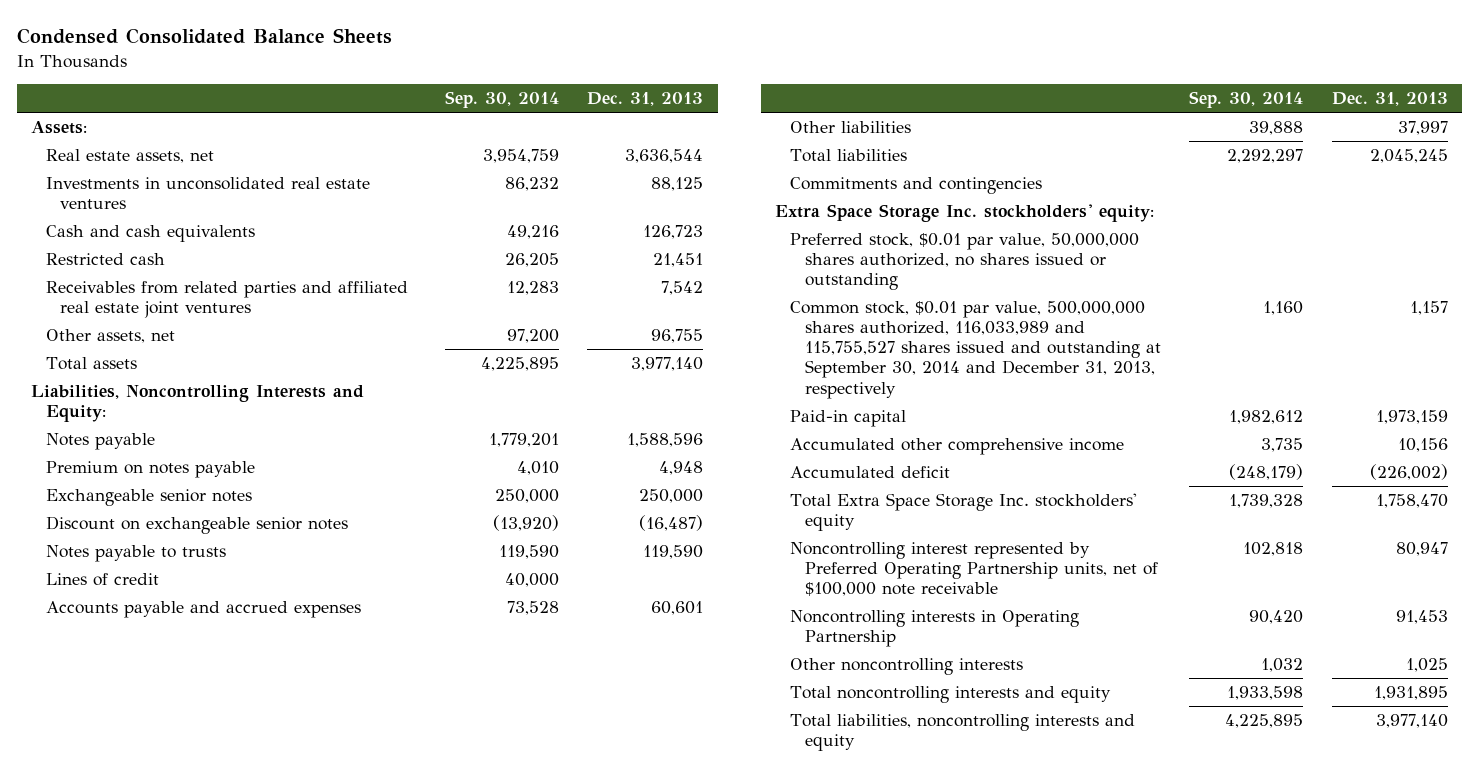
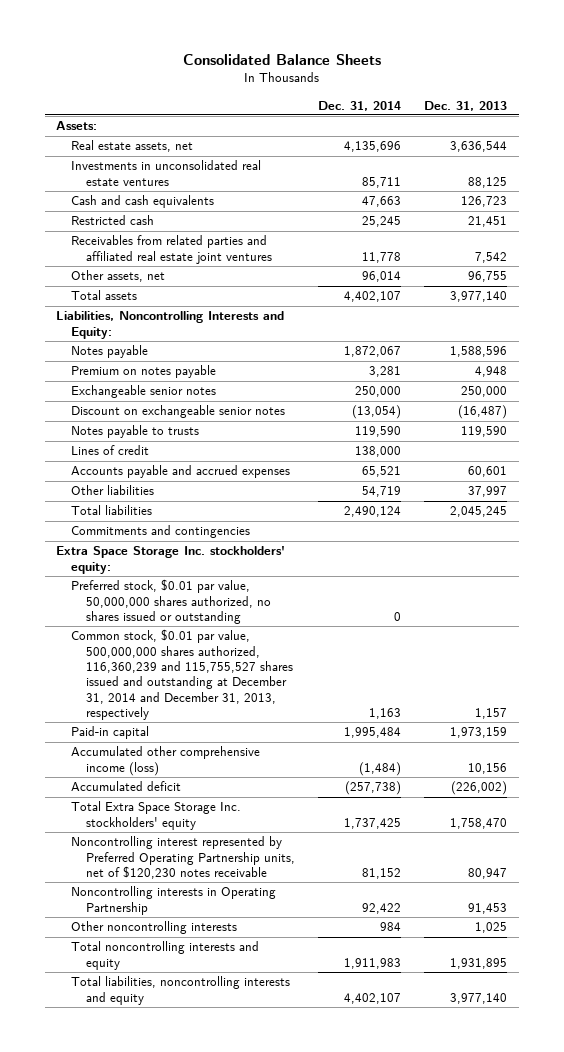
[16,28,392,45] Condensed Consolidated Balance Sheets -> [182,53,381,65] Consolidated Balance Sheets
[444,91,559,109] Sep. 30, 2014 -> none
none -> [318,100,402,111] Dec. 31, 2014
[789,301,1161,399] Common stock, $0.01 par value, 500,000,000 shares authorized, 116,033,989 and 115,755,527 shares issued and outstanding at September 30, 2014 and December 31, 2013, respectively -> [71,629,293,721] Common stock, $0.01 par value, 500,000,000 shares authorized, 116,360,239 and 115,755,527 shares issued and outstanding at December 31, 2014 and December 31, 2013, respectively
[789,438,1124,456] Accumulated other comprehensive income -> [71,746,261,776] Accumulated other comprehensive income (loss)
[789,542,1158,597] Noncontrolling interest represented by Preferred Operating Partnership units, net of $100,000 note receivable -> [71,836,295,880] Noncontrolling interest represented by Preferred Operating Partnership units, net of $120,230 notes receivable

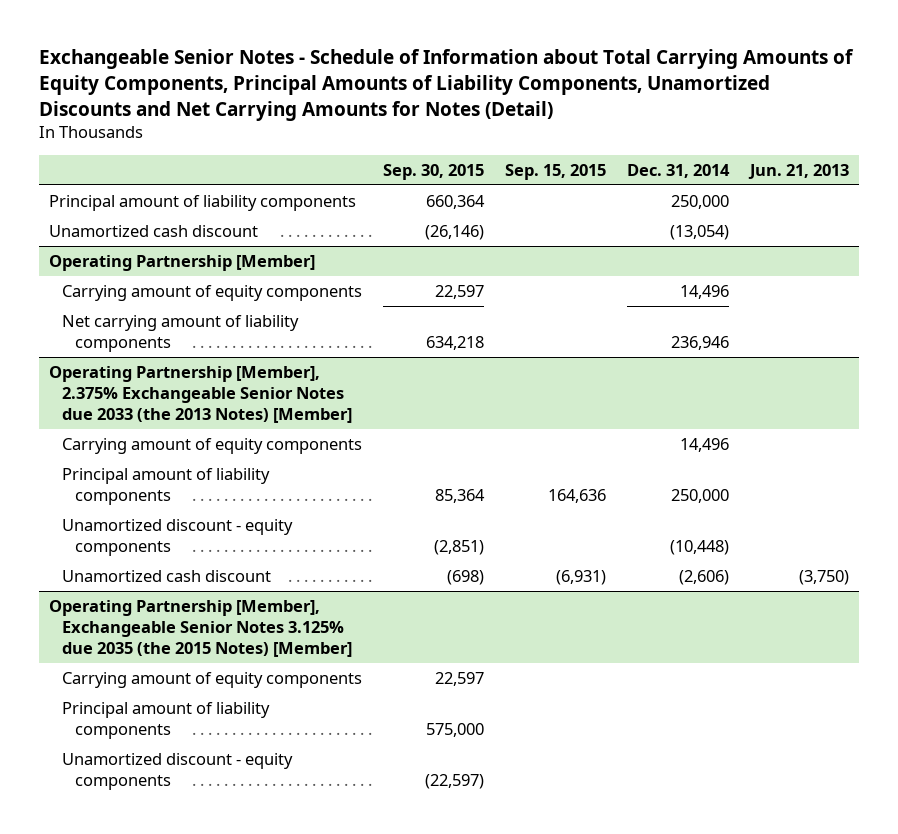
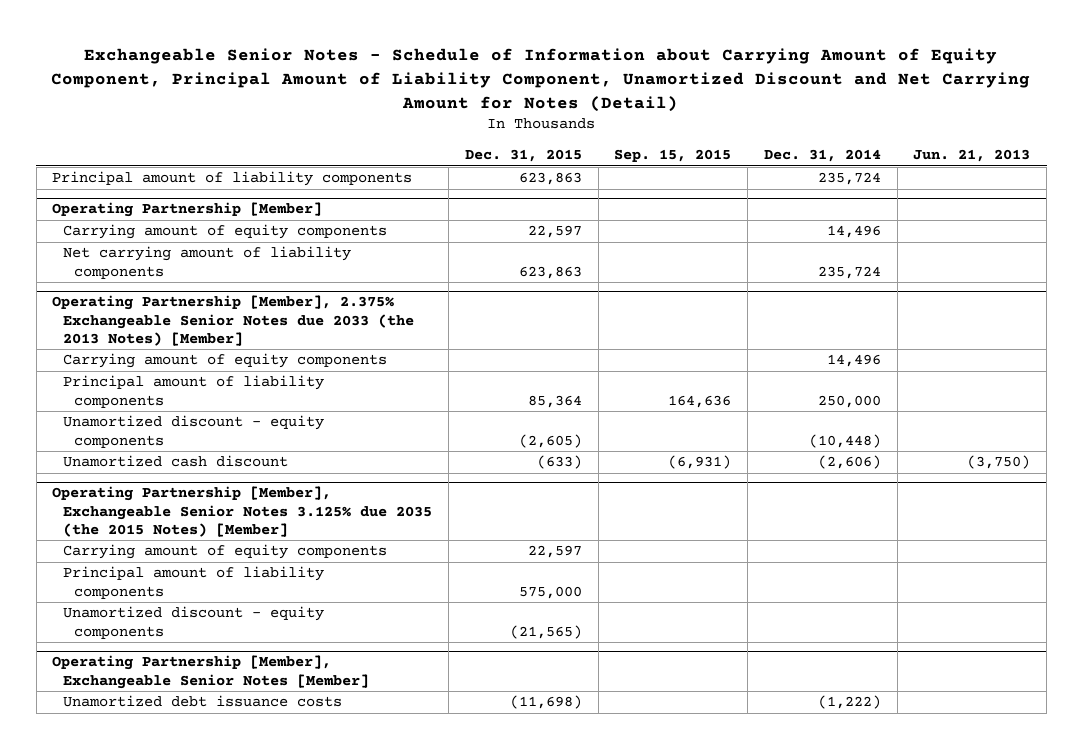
[38,49,854,121] Exchangeable Senior Notes - Schedule of Information about Total Carrying Amounts of Equity Components, Principal Amounts of Liability Components, Unamortized Discounts and Net Carrying Amounts for Notes (Detail) -> [51,47,1031,112] Exchangeable Senior Notes - Schedule of Information about Carrying Amount of Equity Component, Principal Amount of Liability Component, Unamortized Discount and Net Carrying Amount for Notes (Detail)
[382,163,484,180] Sep. 30, 2015 -> none
none -> [464,149,582,163] Dec. 31, 2015
[49,225,259,238] Unamortized cash discount -> none
[670,195,729,210] 250,000 -> [817,172,881,186] 235,724
[670,336,729,351] 236,946 -> [817,265,881,279] 235,724
none -> [52,655,370,689] Operating Partnership [Member], Exchangeable Senior Notes [Member]
none -> [63,695,343,708] Unamortized debt issuance costs

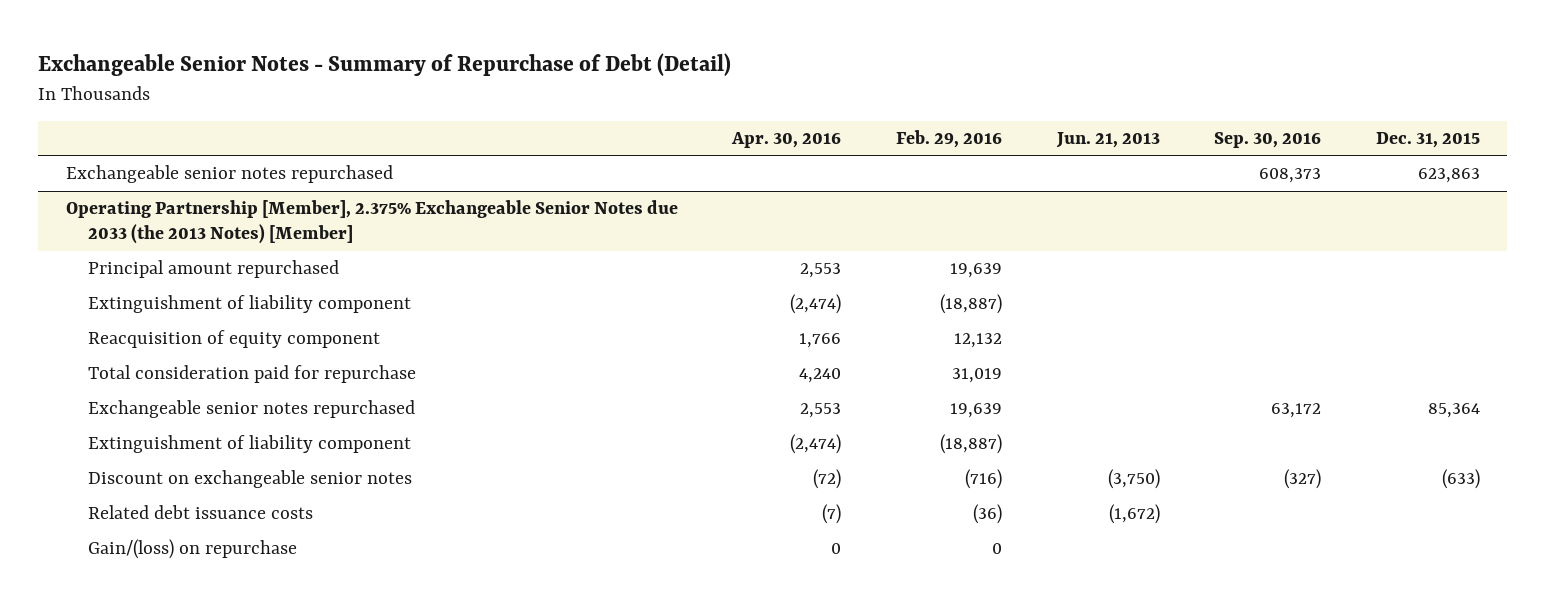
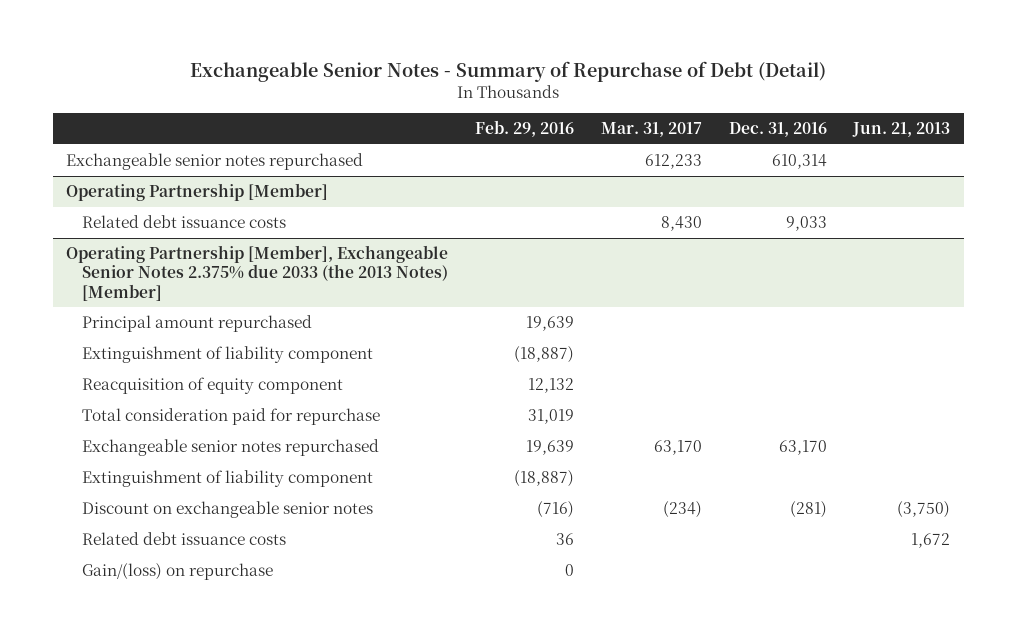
[731,132,842,149] Apr. 30, 2016 -> none
[1214,132,1322,149] Sep. 30, 2016 -> none
[1375,132,1480,149] Dec. 31, 2015 -> none
none -> [600,122,702,138] Mar. 31, 2017
none -> [728,122,827,138] Dec. 31, 2016
none -> [66,182,329,201] Operating Partnership [Member]
none -> [81,214,286,228] Related debt issuance costs
[65,200,678,245] Operating Partnership [Member], 2.375% Exchangeable Senior Notes due 2033 (the 2013 Notes) [Member] -> [66,244,449,301] Operating Partnership [Member], Exchangeable Senior Notes 2.375% due 2033 (the 2013 Notes) [Member]
[972,504,1002,525] (36) -> [556,532,575,545] 36
[1108,504,1160,525] (1,672) -> [911,532,951,548] 1,672

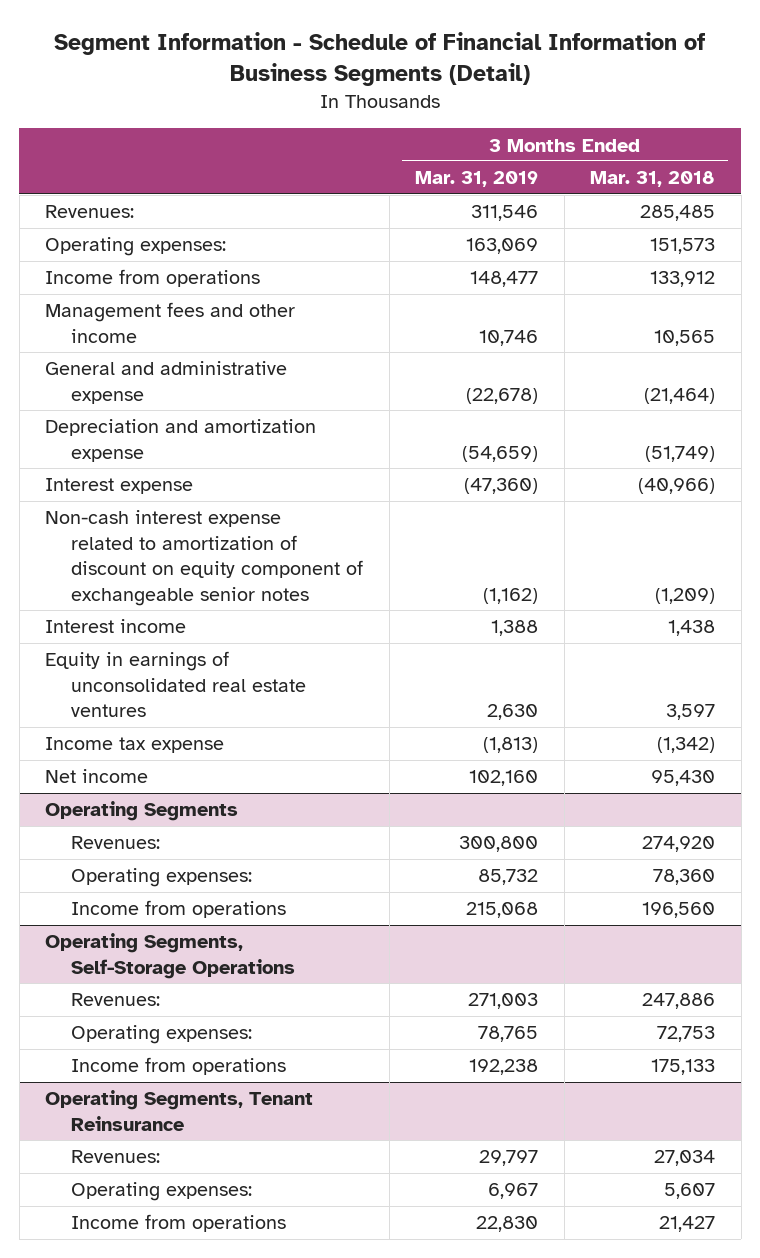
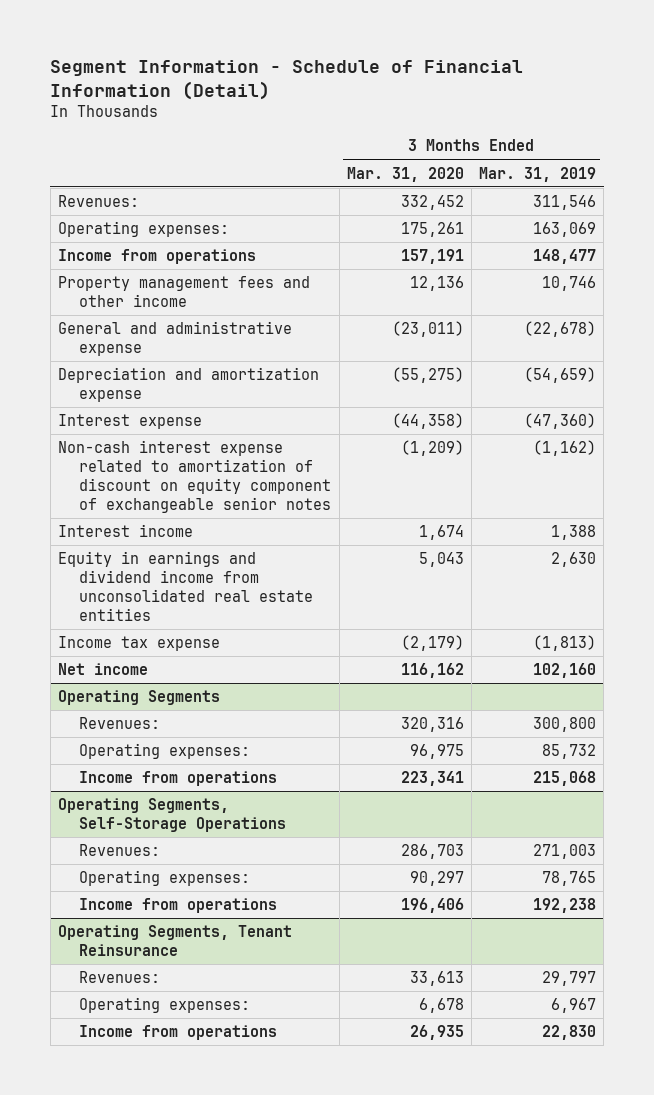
[54,32,706,87] Segment Information - Schedule of Financial Information of Business Segments (Detail) -> [50,60,524,100] Segment Information - Schedule of Financial Information (Detail)
[590,171,716,188] Mar. 31, 2018 -> none
none -> [346,166,464,182] Mar. 31, 2020
[45,302,296,343] Management fees and other income -> [57,276,310,307] Property management fees and other income
[45,651,307,718] Equity in earnings of unconsolidated real estate ventures -> [57,551,314,621] Equity in earnings and dividend income from unconsolidated real estate entities

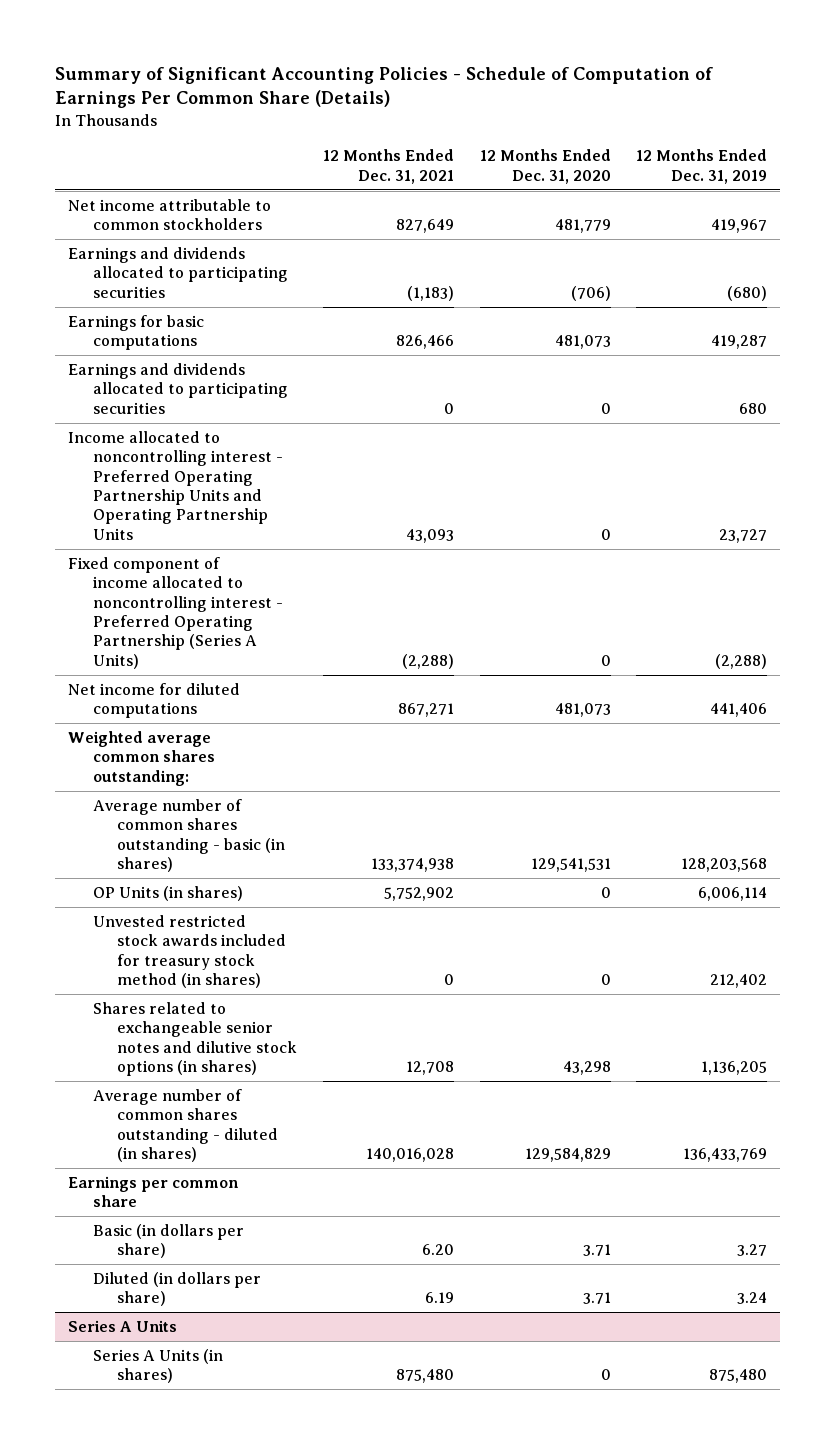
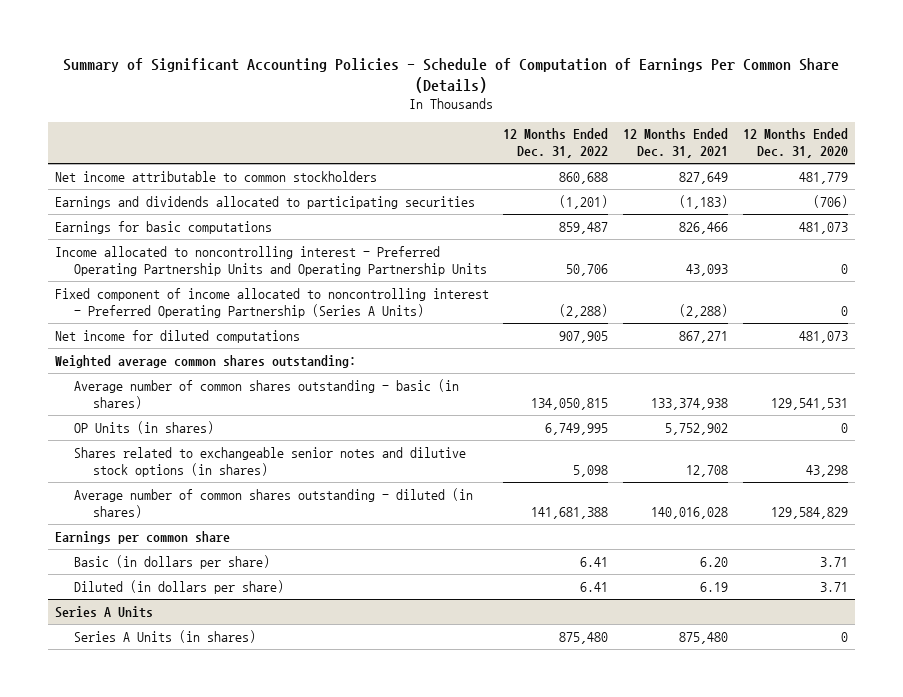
[636,149,768,184] 12 Months Ended Dec. 31, 2019 -> none
none -> [503,128,609,159] 12 Months Ended Dec. 31, 2022
[68,362,288,414] Earnings and dividends allocated to participating securities -> none
[92,914,287,989] Unvested restricted stock awards included for treasury stock method (in shares) -> none

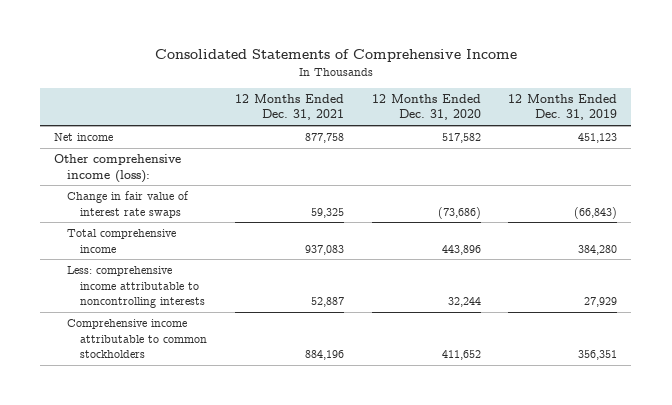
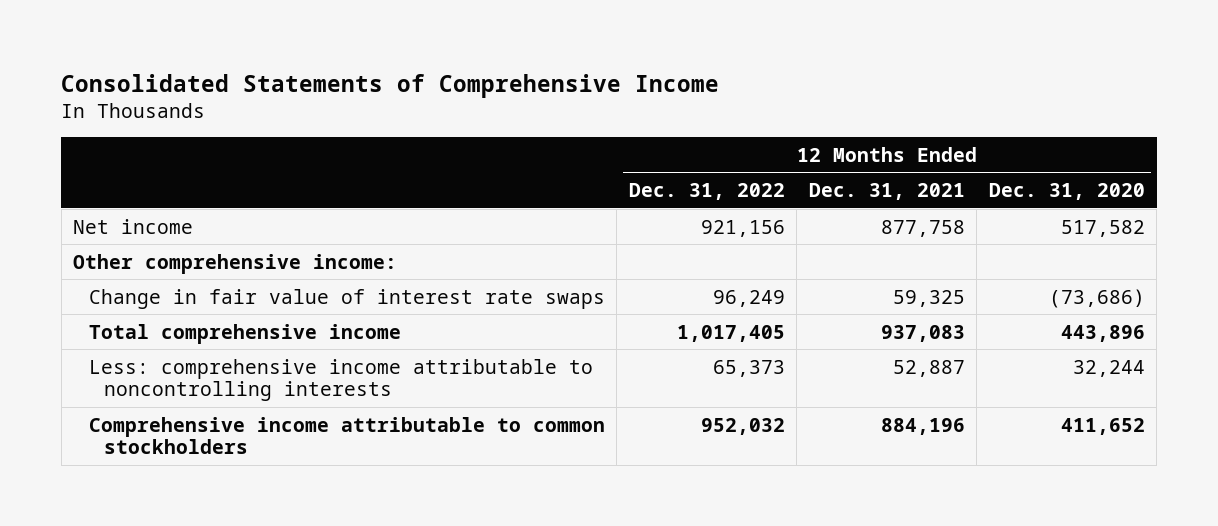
[508,94,618,121] 12 Months Ended Dec. 31, 2019 -> none
none -> [628,183,785,201] Dec. 31, 2022
[54,154,182,183] Other comprehensive income (loss): -> [73,253,398,274] Other comprehensive income:

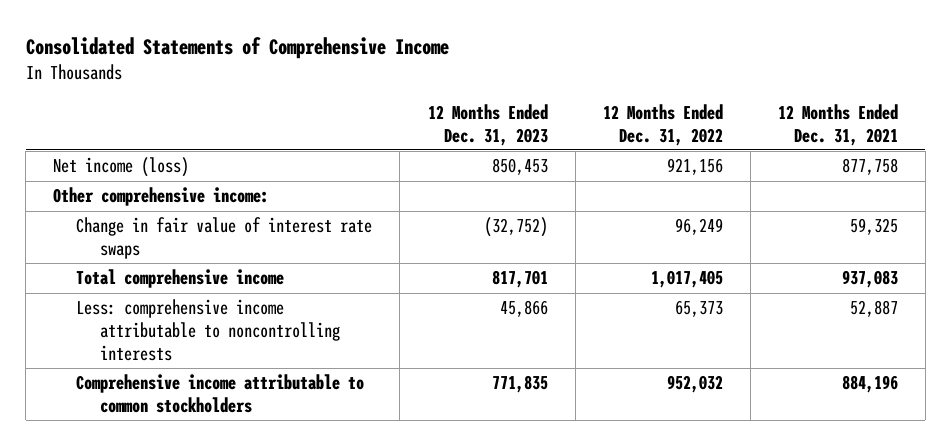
[988,183,1145,201] Dec. 31, 2020 -> none
none -> [427,103,548,146] 12 Months Ended Dec. 31, 2023
[73,218,194,234] Net income -> [53,157,190,178] Net income (loss)

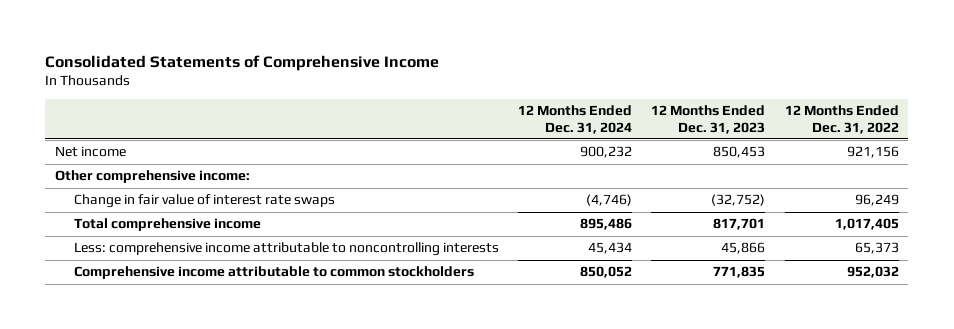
[777,103,898,146] 12 Months Ended Dec. 31, 2021 -> none
none -> [518,105,633,134] 12 Months Ended Dec. 31, 2024
[53,157,190,178] Net income (loss) -> [54,146,126,158] Net income

